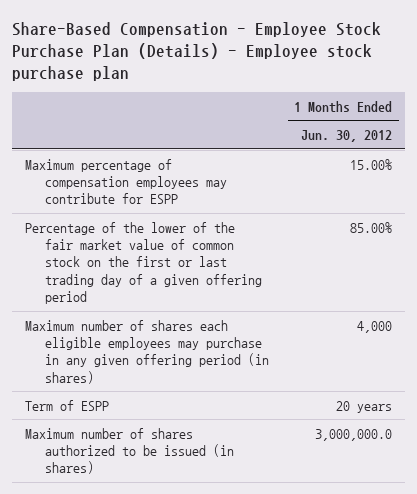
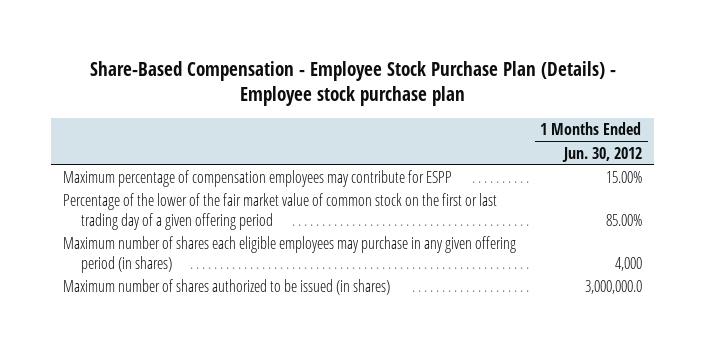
[24,399,109,411] Term of ESPP -> none

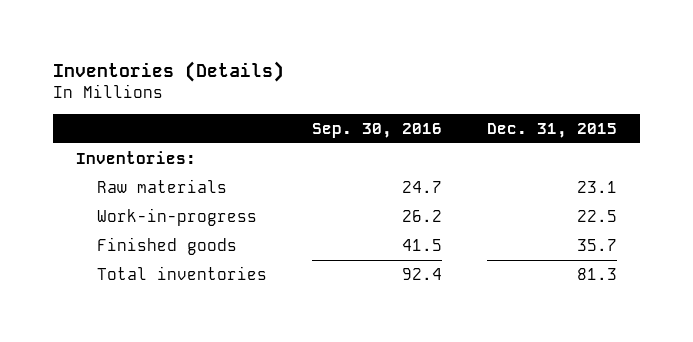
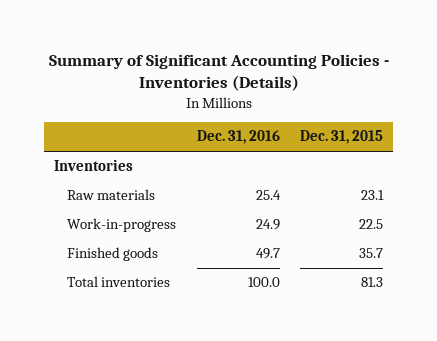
[53,61,285,83] Inventories (Details) -> [48,54,389,92] Summary of Significant Accounting Policies - Inventories (Details)
[311,122,442,138] Sep. 30, 2016 -> none
none -> [196,130,280,145] Dec. 31, 2016
[75,150,196,164] Inventories: -> [54,159,134,172] Inventories

